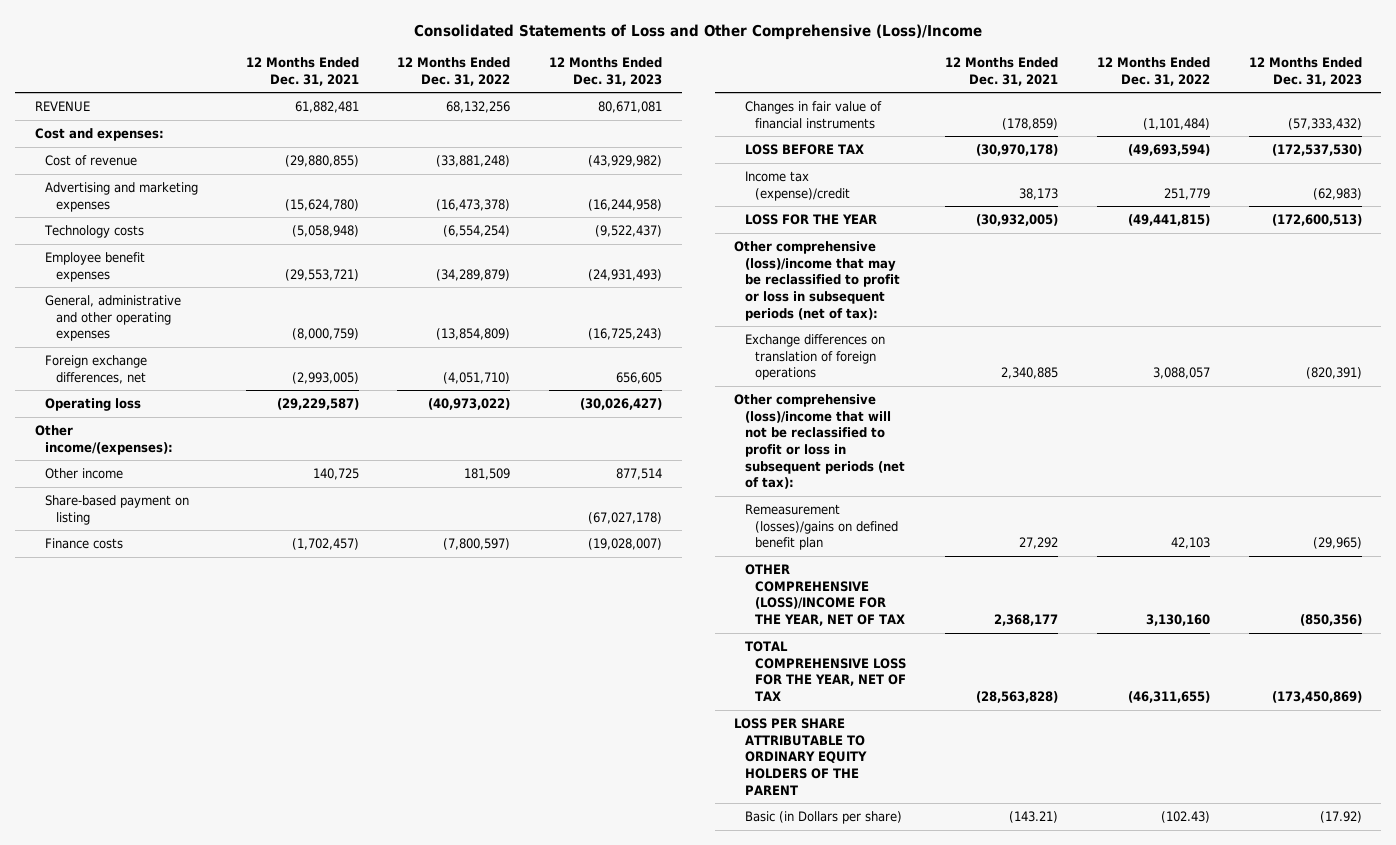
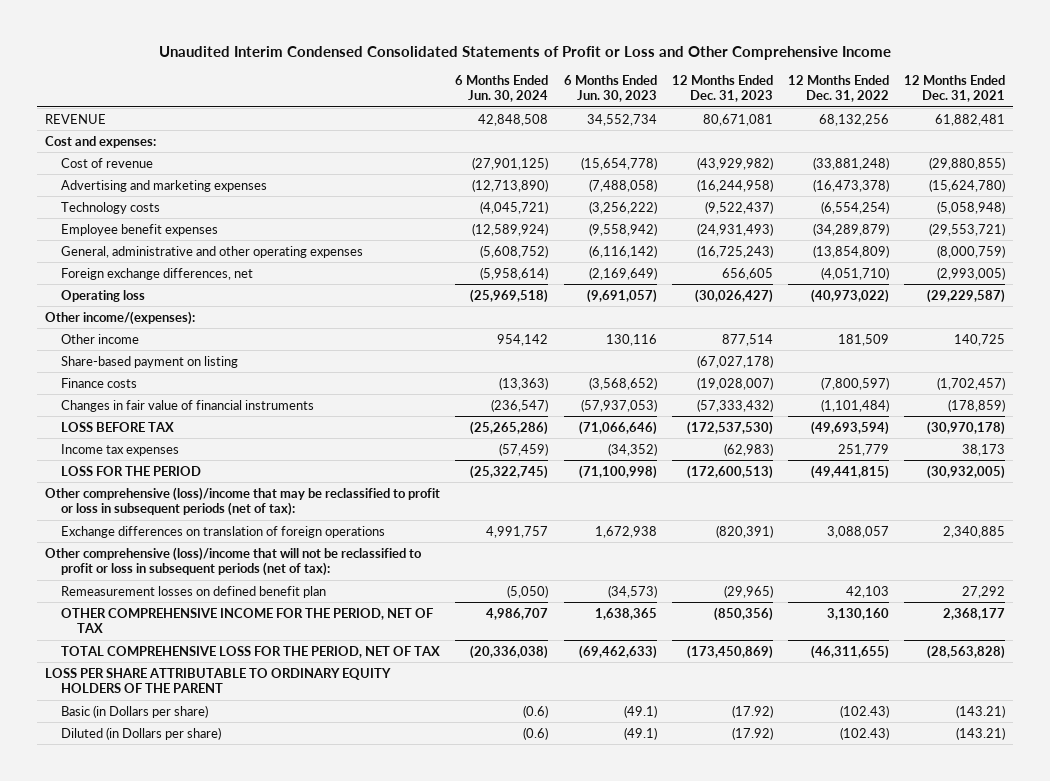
[414,23,983,40] Consolidated Statements of Loss and Other Comprehensive (Loss)/Income -> [159,45,892,60] Unaudited Interim Condensed Consolidated Statements of Profit or Loss and Other Comprehensive Income
none -> [455,74,549,103] 6 Months Ended Jun. 30, 2024
none -> [563,74,657,103] 6 Months Ended Jun. 30, 2023
[744,171,851,201] Income tax (expense)/credit -> [61,443,180,456] Income tax expenses
[744,214,877,226] LOSS FOR THE YEAR -> [61,465,202,476] LOSS FOR THE PERIOD
[744,504,899,551] Remeasurement (losses)/gains on defined benefit plan -> [61,585,327,598] Remeasurement losses on defined benefit plan
[744,564,906,626] OTHER COMPREHENSIVE (LOSS)/INCOME FOR THE YEAR, NET OF TAX -> [61,607,434,634] OTHER COMPREHENSIVE INCOME FOR THE PERIOD, NET OF TAX
[744,641,907,701] TOTAL COMPREHENSIVE LOSS FOR THE YEAR, NET OF TAX -> [61,645,441,658] TOTAL COMPREHENSIVE LOSS FOR THE PERIOD, NET OF TAX
none -> [61,726,222,740] Diluted (in Dollars per share)

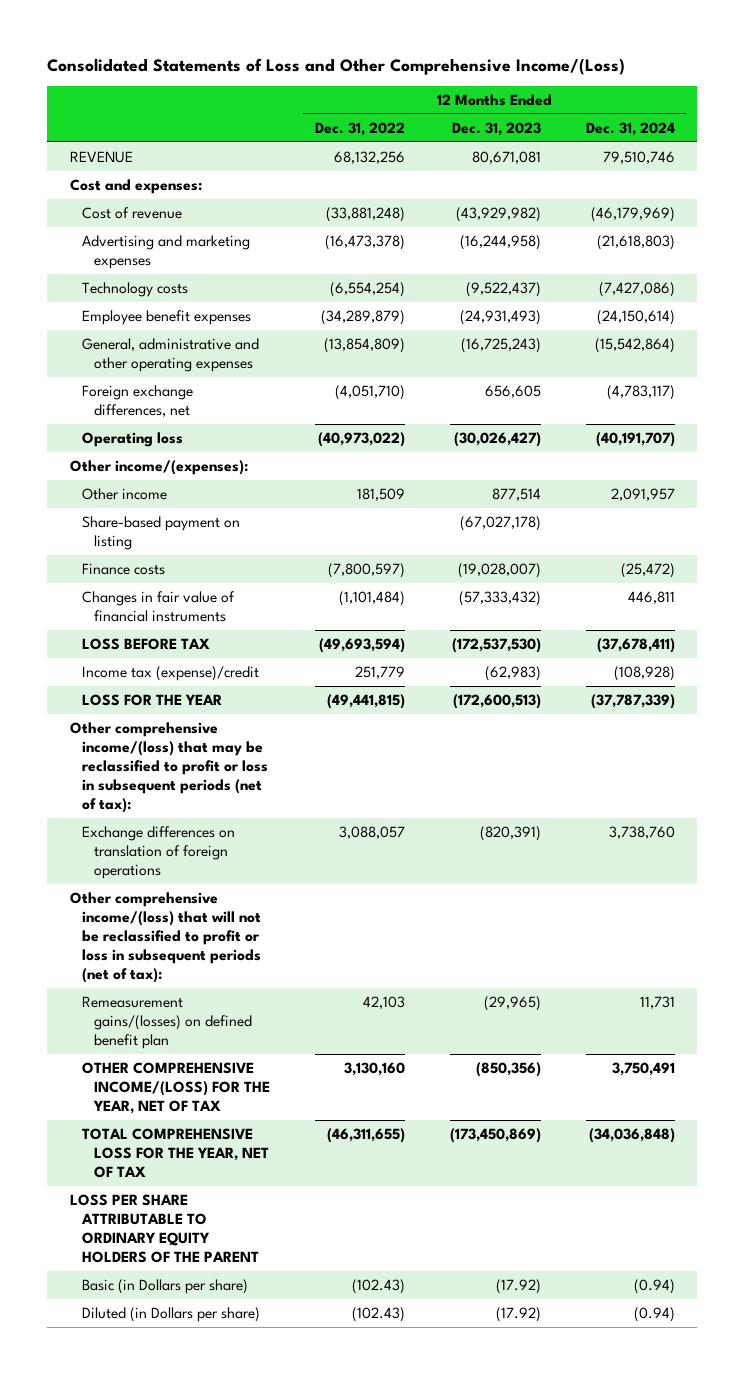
[159,45,892,60] Unaudited Interim Condensed Consolidated Statements of Profit or Loss and Other Comprehensive Income -> [47,57,626,75] Consolidated Statements of Loss and Other Comprehensive Income/(Loss)
[455,74,549,103] 6 Months Ended Jun. 30, 2024 -> none
[563,74,657,103] 6 Months Ended Jun. 30, 2023 -> none
[904,74,1006,103] 12 Months Ended Dec. 31, 2021 -> none
none -> [585,121,675,136] Dec. 31, 2024
[61,443,180,456] Income tax expenses -> [81,665,259,681] Income tax (expense)/credit
[61,465,202,476] LOSS FOR THE PERIOD -> [81,693,222,706] LOSS FOR THE YEAR
[44,486,440,517] Other comprehensive (loss)/income that may be reclassified to profit or loss in subsequent periods (net of tax): -> [69,721,268,813] Other comprehensive income/(loss) that may be reclassified to profit or loss in subsequent periods (net of tax):
[44,546,422,577] Other comprehensive (loss)/income that will not be reclassified to profit or loss in subsequent periods (net of tax): -> [69,891,261,983] Other comprehensive income/(loss) that will not be reclassified to profit or loss in subsequent periods (net of tax):
[61,585,327,598] Remeasurement losses on defined benefit plan -> [81,995,252,1049] Remeasurement gains/(losses) on defined benefit plan
[61,607,434,634] OTHER COMPREHENSIVE INCOME FOR THE PERIOD, NET OF TAX -> [81,1061,270,1114] OTHER COMPREHENSIVE INCOME/(LOSS) FOR THE YEAR, NET OF TAX
[61,645,441,658] TOTAL COMPREHENSIVE LOSS FOR THE PERIOD, NET OF TAX -> [81,1127,269,1178] TOTAL COMPREHENSIVE LOSS FOR THE YEAR, NET OF TAX

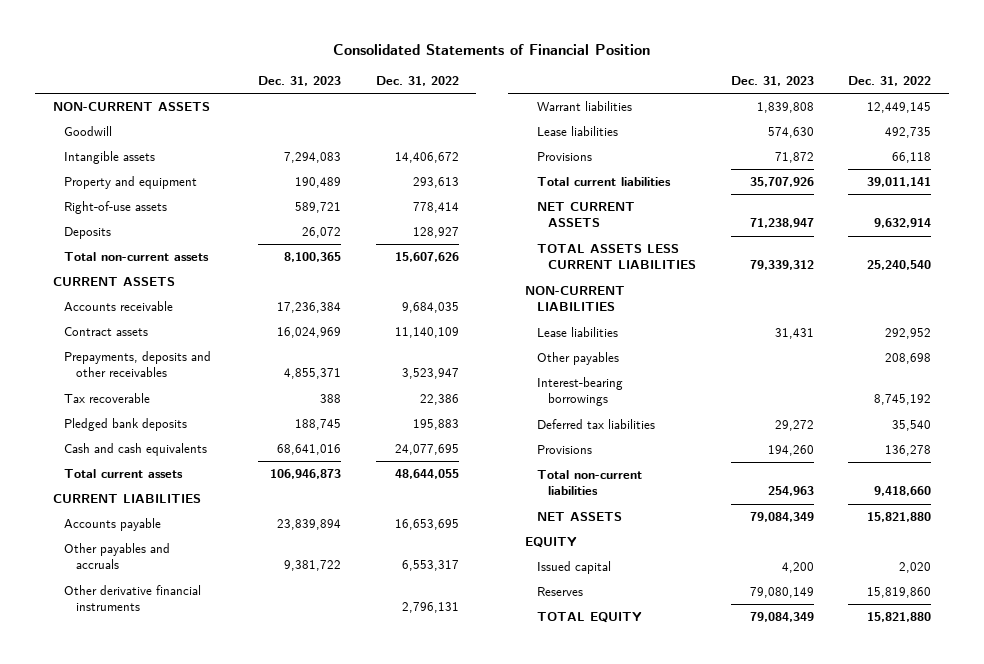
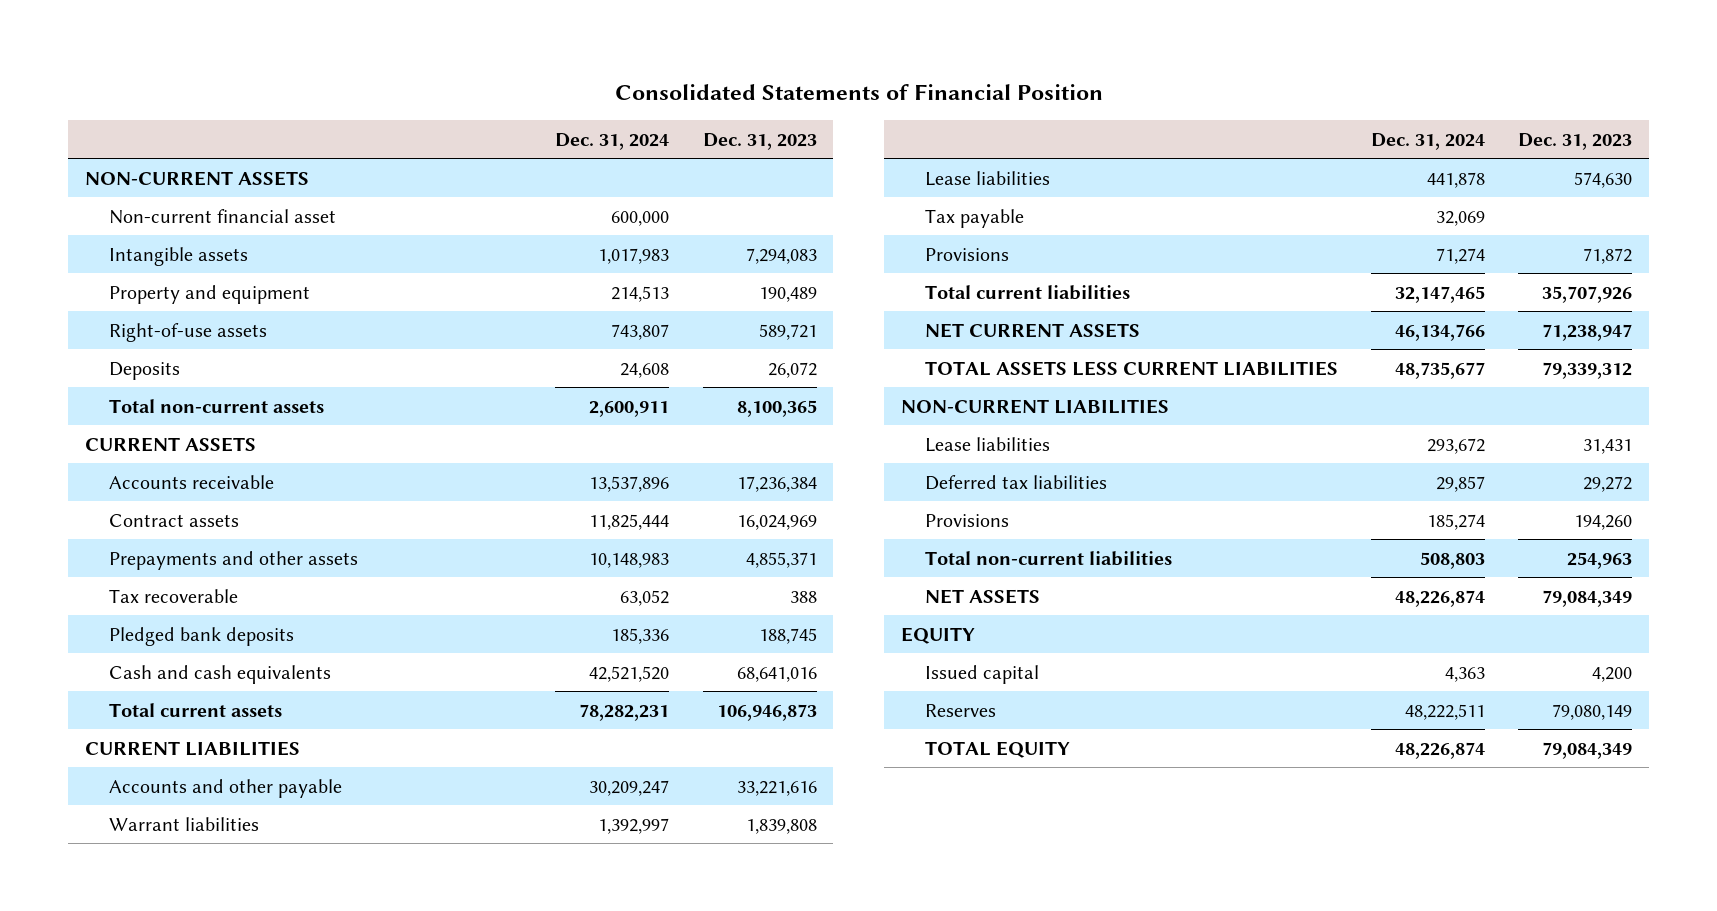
[375,75,459,86] Dec. 31, 2022 -> none
none -> [555,132,670,150] Dec. 31, 2024
[64,126,113,137] Goodwill -> none
none -> [109,208,337,224] Non-current financial asset
[64,351,212,378] Prepayments, deposits and other receivables -> [109,550,359,570] Prepayments and other assets
[64,543,171,570] Other payables and accruals -> none
[64,585,202,612] Other derivative financial instruments -> none
[64,518,162,532] Accounts payable -> [109,778,343,798] Accounts and other payable
[277,519,342,531] 23,839,894 -> [736,780,817,796] 33,221,616
none -> [924,208,1024,228] Tax payable
[536,352,619,366] Other payables -> none
[536,377,623,407] Interest-bearing borrowings -> none

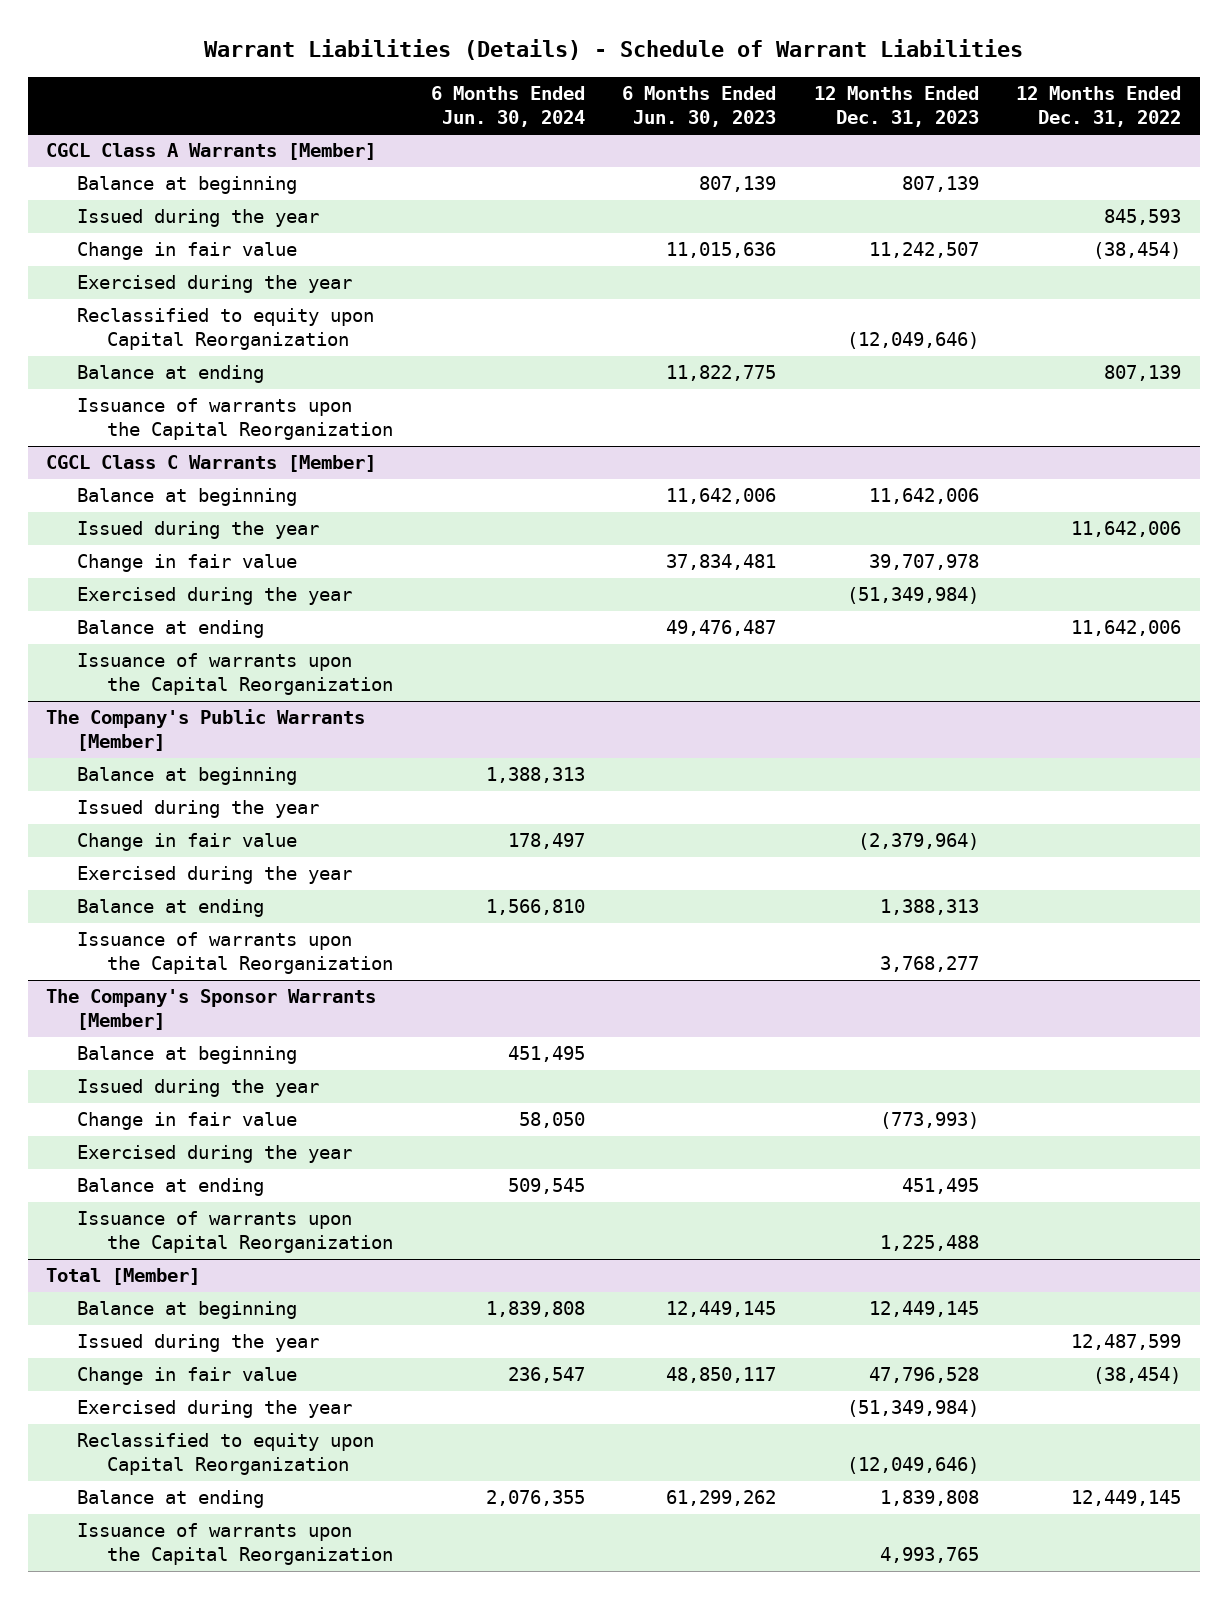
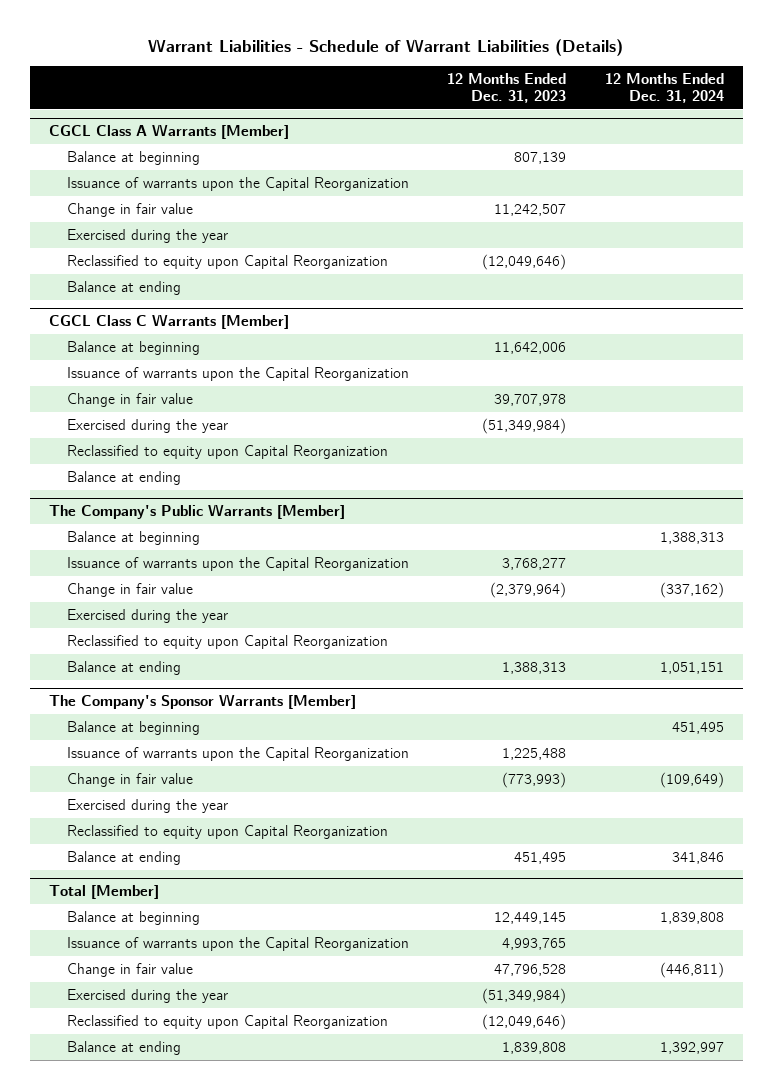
[203,39,1023,61] Warrant Liabilities (Details) - Schedule of Warrant Liabilities -> [148,38,624,56] Warrant Liabilities - Schedule of Warrant Liabilities (Details)
[430,85,585,127] 6 Months Ended Jun. 30, 2024 -> none
[622,85,777,127] 6 Months Ended Jun. 30, 2023 -> none
[1016,85,1182,127] 12 Months Ended Dec. 31, 2022 -> none
none -> [604,73,724,103] 12 Months Ended Dec. 31, 2024
[76,209,319,228] Issued during the year -> none
[76,398,394,441] Issuance of warrants upon the Capital Reorganization -> [66,176,409,191] Issuance of warrants upon the Capital Reorganization
[76,521,319,540] Issued during the year -> none
[76,653,394,696] Issuance of warrants upon the Capital Reorganization -> [66,366,409,381] Issuance of warrants upon the Capital Reorganization
none -> [66,444,388,459] Reclassified to equity upon Capital Reorganization
[76,800,319,819] Issued during the year -> none
[76,932,394,975] Issuance of warrants upon the Capital Reorganization -> [66,556,409,571] Issuance of warrants upon the Capital Reorganization
none -> [66,634,388,649] Reclassified to equity upon Capital Reorganization
[76,1079,319,1098] Issued during the year -> none
[76,1211,394,1254] Issuance of warrants upon the Capital Reorganization -> [66,746,409,761] Issuance of warrants upon the Capital Reorganization
none -> [66,824,388,839] Reclassified to equity upon Capital Reorganization
[76,1334,319,1353] Issued during the year -> none
[76,1523,394,1566] Issuance of warrants upon the Capital Reorganization -> [66,936,409,951] Issuance of warrants upon the Capital Reorganization

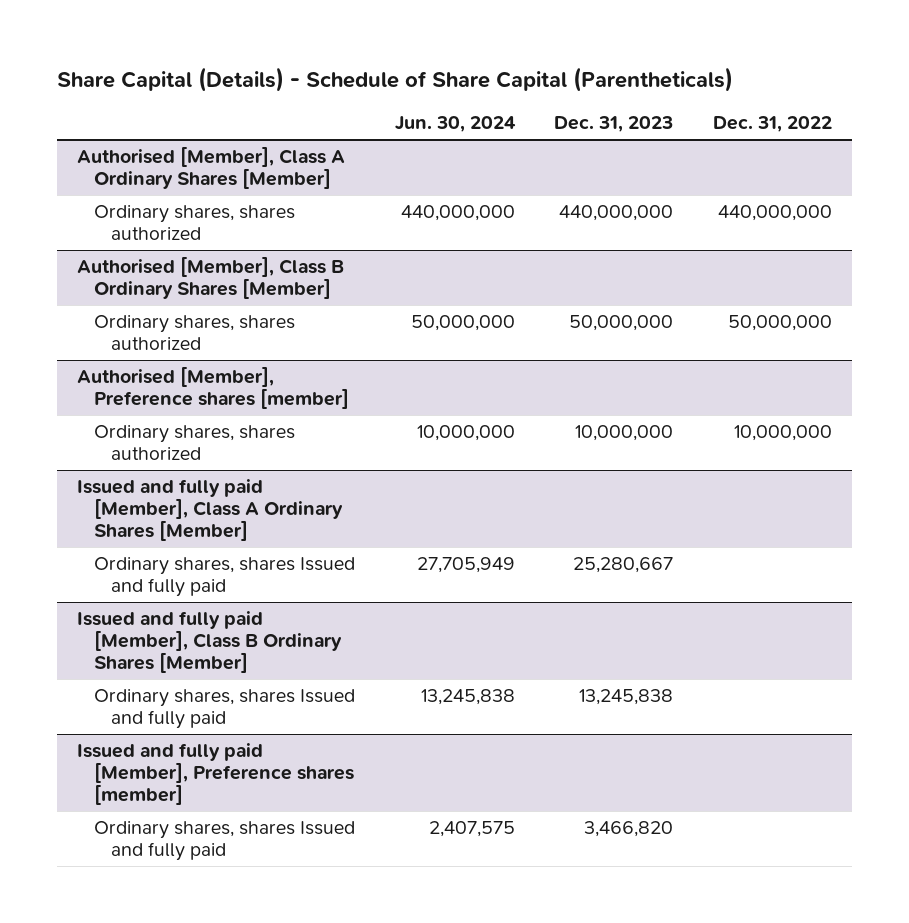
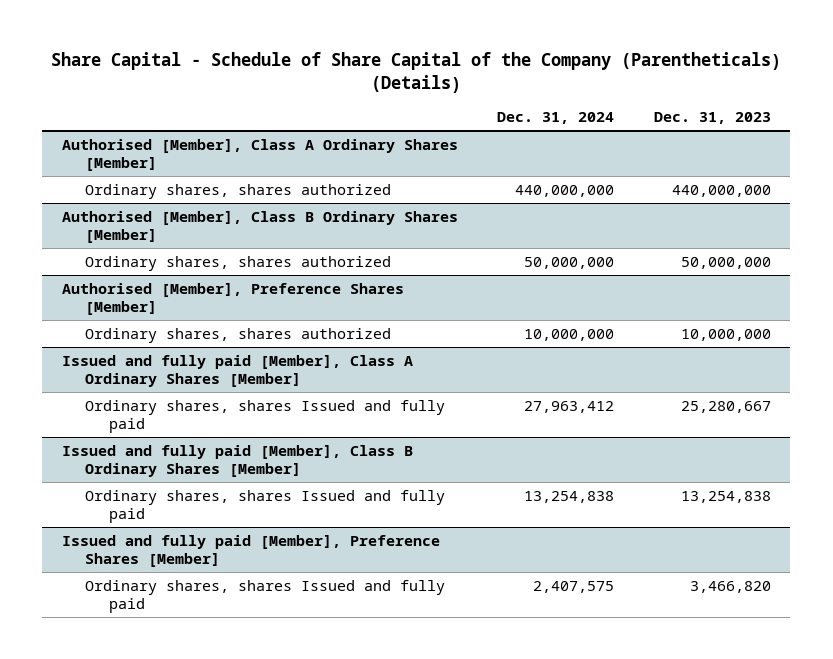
[57,67,734,93] Share Capital (Details) - Schedule of Share Capital (Parentheticals) -> [51,51,782,93] Share Capital - Schedule of Share Capital of the Company (Parentheticals) (Details)
[394,116,516,133] Jun. 30, 2024 -> none
[712,116,832,133] Dec. 31, 2022 -> none
none -> [497,112,615,125] Dec. 31, 2024
[77,365,350,410] Authorised [Member], Preference shares [member] -> [62,282,405,316] Authorised [Member], Preference Shares [Member]
[579,688,674,705] 13,245,838 -> [680,490,771,503] 13,254,838
[77,742,355,806] Issued and fully paid [Member], Preference shares [member] -> [62,534,441,568] Issued and fully paid [Member], Preference Shares [Member]

